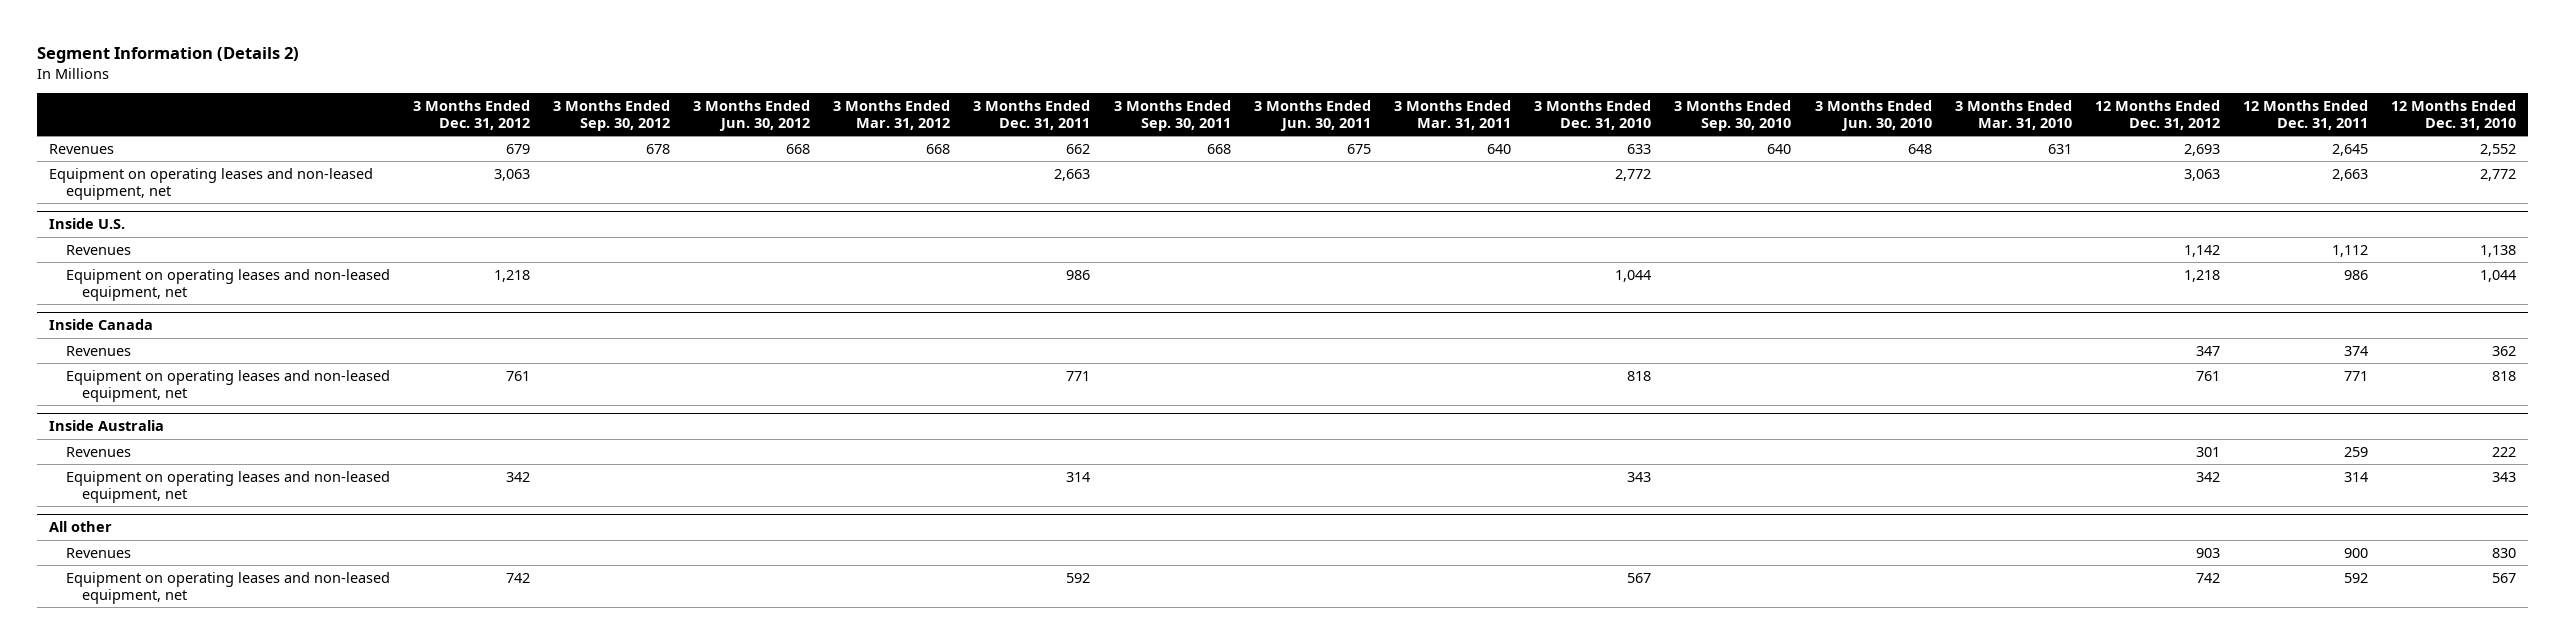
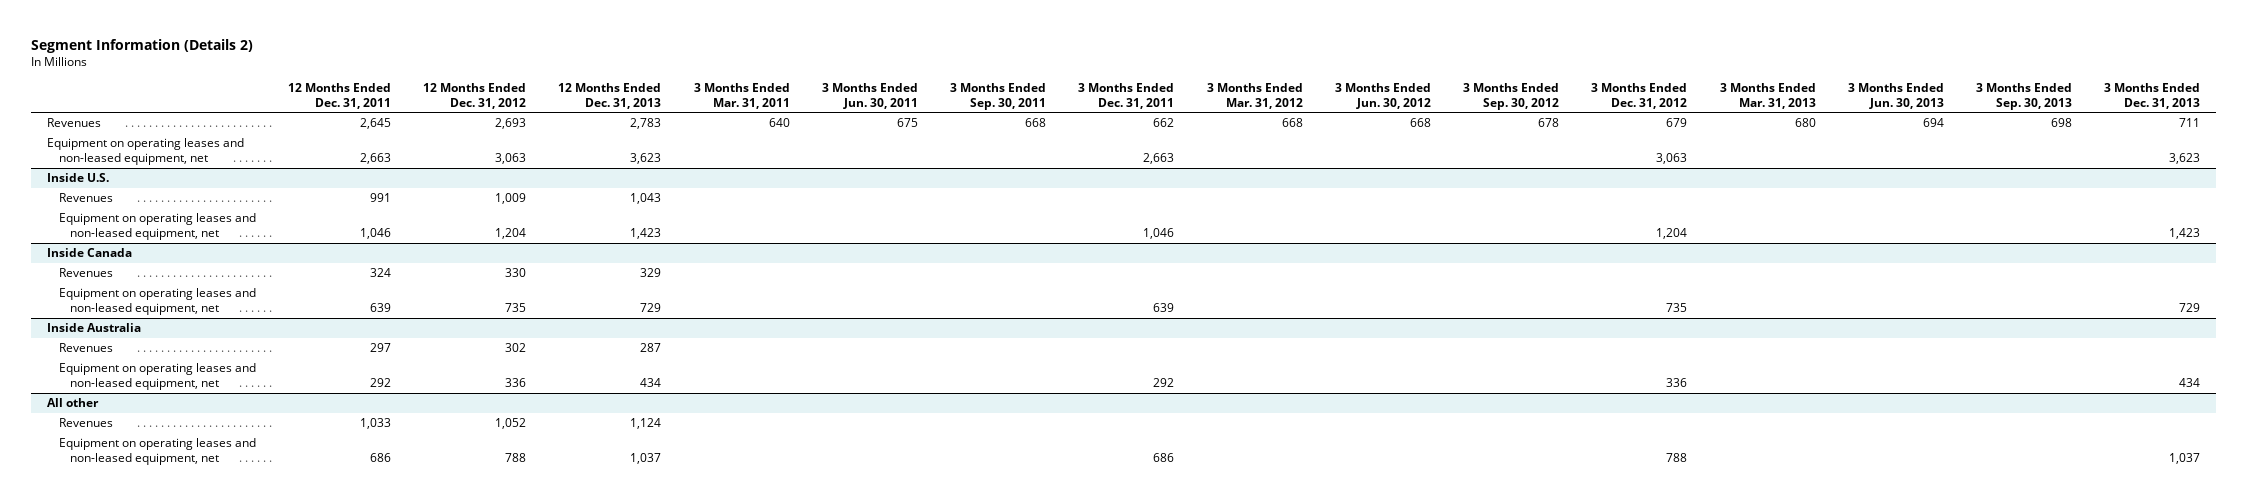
[1534,99,1652,130] 3 Months Ended Dec. 31, 2010 -> none
[1674,99,1792,131] 3 Months Ended Sep. 30, 2010 -> none
[1814,99,1932,131] 3 Months Ended Jun. 30, 2010 -> none
[1954,99,2072,130] 3 Months Ended Mar. 31, 2010 -> none
[2391,99,2517,130] 12 Months Ended Dec. 31, 2010 -> none
none -> [558,82,662,109] 12 Months Ended Dec. 31, 2013
none -> [1719,82,1816,109] 3 Months Ended Mar. 31, 2013
none -> [1847,82,1944,109] 3 Months Ended Jun. 30, 2013
none -> [1976,82,2073,110] 3 Months Ended Sep. 30, 2013
none -> [2104,82,2201,109] 3 Months Ended Dec. 31, 2013
[2183,244,2220,257] 1,142 -> [495,193,527,205] 1,009
[2332,244,2369,257] 1,112 -> [369,193,391,203] 991
[493,269,530,282] 1,218 -> [1656,227,1688,239] 1,204
[1066,269,1091,280] 986 -> [1143,227,1175,239] 1,046
[2183,269,2220,282] 1,218 -> [495,227,527,239] 1,204
[2344,269,2369,280] 986 -> [359,227,391,239] 1,046
[2195,345,2220,356] 347 -> [505,268,527,278] 330
[2344,345,2369,356] 374 -> [369,268,391,278] 324
[505,370,530,381] 761 -> [1666,302,1688,312] 735
[1066,370,1091,381] 771 -> [1153,302,1175,312] 639
[2195,370,2220,381] 761 -> [505,302,527,312] 735
[2344,370,2369,381] 771 -> [369,302,391,312] 639
[2195,446,2220,457] 301 -> [505,343,527,353] 302
[2344,446,2369,457] 259 -> [369,343,391,353] 297
[505,471,530,482] 342 -> [1666,377,1688,387] 336
[1066,471,1091,482] 314 -> [1153,377,1175,387] 292
[2195,471,2220,482] 342 -> [505,377,527,387] 336
[2344,471,2369,482] 314 -> [369,377,391,387] 292
[2195,547,2220,558] 903 -> [495,418,527,430] 1,052
[2344,547,2369,558] 900 -> [359,418,391,430] 1,033
[505,572,530,583] 742 -> [1666,452,1688,462] 788
[1066,572,1091,583] 592 -> [1153,452,1175,462] 686
[2195,572,2220,583] 742 -> [505,452,527,462] 788
[2344,572,2369,583] 592 -> [369,452,391,462] 686

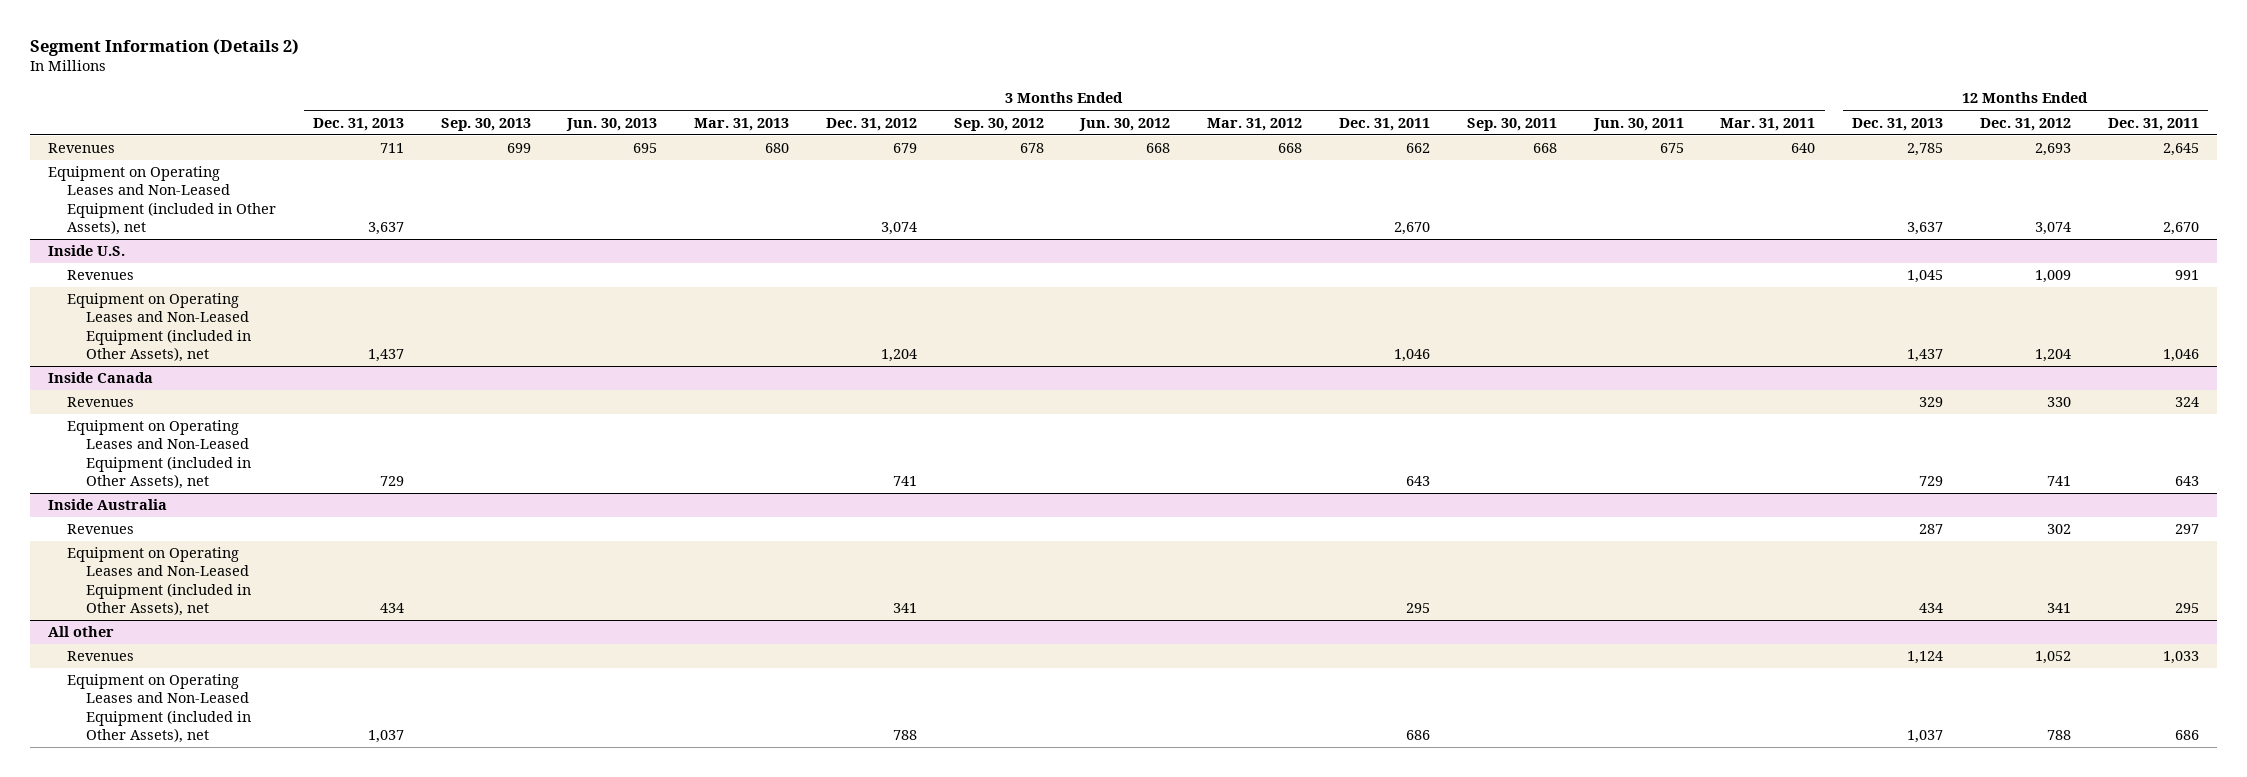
[630,118,662,130] 2,783 -> [1907,143,1944,157] 2,785
[1922,118,1944,128] 694 -> [633,143,658,154] 695
[2051,118,2073,128] 698 -> [506,143,531,154] 699
[47,138,245,165] Equipment on operating leases and non-leased equipment, net -> [48,166,277,235] Equipment on Operating Leases and Non-Leased Equipment (included in Other Assets), net
[359,152,391,164] 2,663 -> [2162,221,2199,235] 2,670
[495,152,527,164] 3,063 -> [2034,221,2071,235] 3,074
[630,152,662,164] 3,623 -> [1907,221,1944,235] 3,637
[1143,152,1175,164] 2,663 -> [1394,221,1431,235] 2,670
[1656,152,1688,164] 3,063 -> [880,221,917,235] 3,074
[2169,152,2201,164] 3,623 -> [367,221,404,235] 3,637
[630,193,662,205] 1,043 -> [1907,270,1944,284] 1,045
[58,213,256,240] Equipment on operating leases and non-leased equipment, net -> [67,293,252,362] Equipment on Operating Leases and Non-Leased Equipment (included in Other Assets), net
[630,227,662,239] 1,423 -> [1907,348,1944,362] 1,437
[2169,227,2201,239] 1,423 -> [367,348,404,362] 1,437
[58,288,256,315] Equipment on operating leases and non-leased equipment, net -> [67,420,252,489] Equipment on Operating Leases and Non-Leased Equipment (included in Other Assets), net
[369,302,391,312] 639 -> [2174,475,2199,486] 643
[505,302,527,312] 735 -> [2046,475,2071,486] 741
[1153,302,1175,312] 639 -> [1406,475,1431,486] 643
[1666,302,1688,312] 735 -> [892,475,917,486] 741
[58,363,256,390] Equipment on operating leases and non-leased equipment, net -> [67,547,252,616] Equipment on Operating Leases and Non-Leased Equipment (included in Other Assets), net
[369,377,391,387] 292 -> [2174,602,2199,613] 295
[505,377,527,387] 336 -> [2046,602,2071,613] 341
[1153,377,1175,387] 292 -> [1406,602,1431,613] 295
[1666,377,1688,387] 336 -> [892,602,917,613] 341
[58,438,256,465] Equipment on operating leases and non-leased equipment, net -> [67,674,252,743] Equipment on Operating Leases and Non-Leased Equipment (included in Other Assets), net

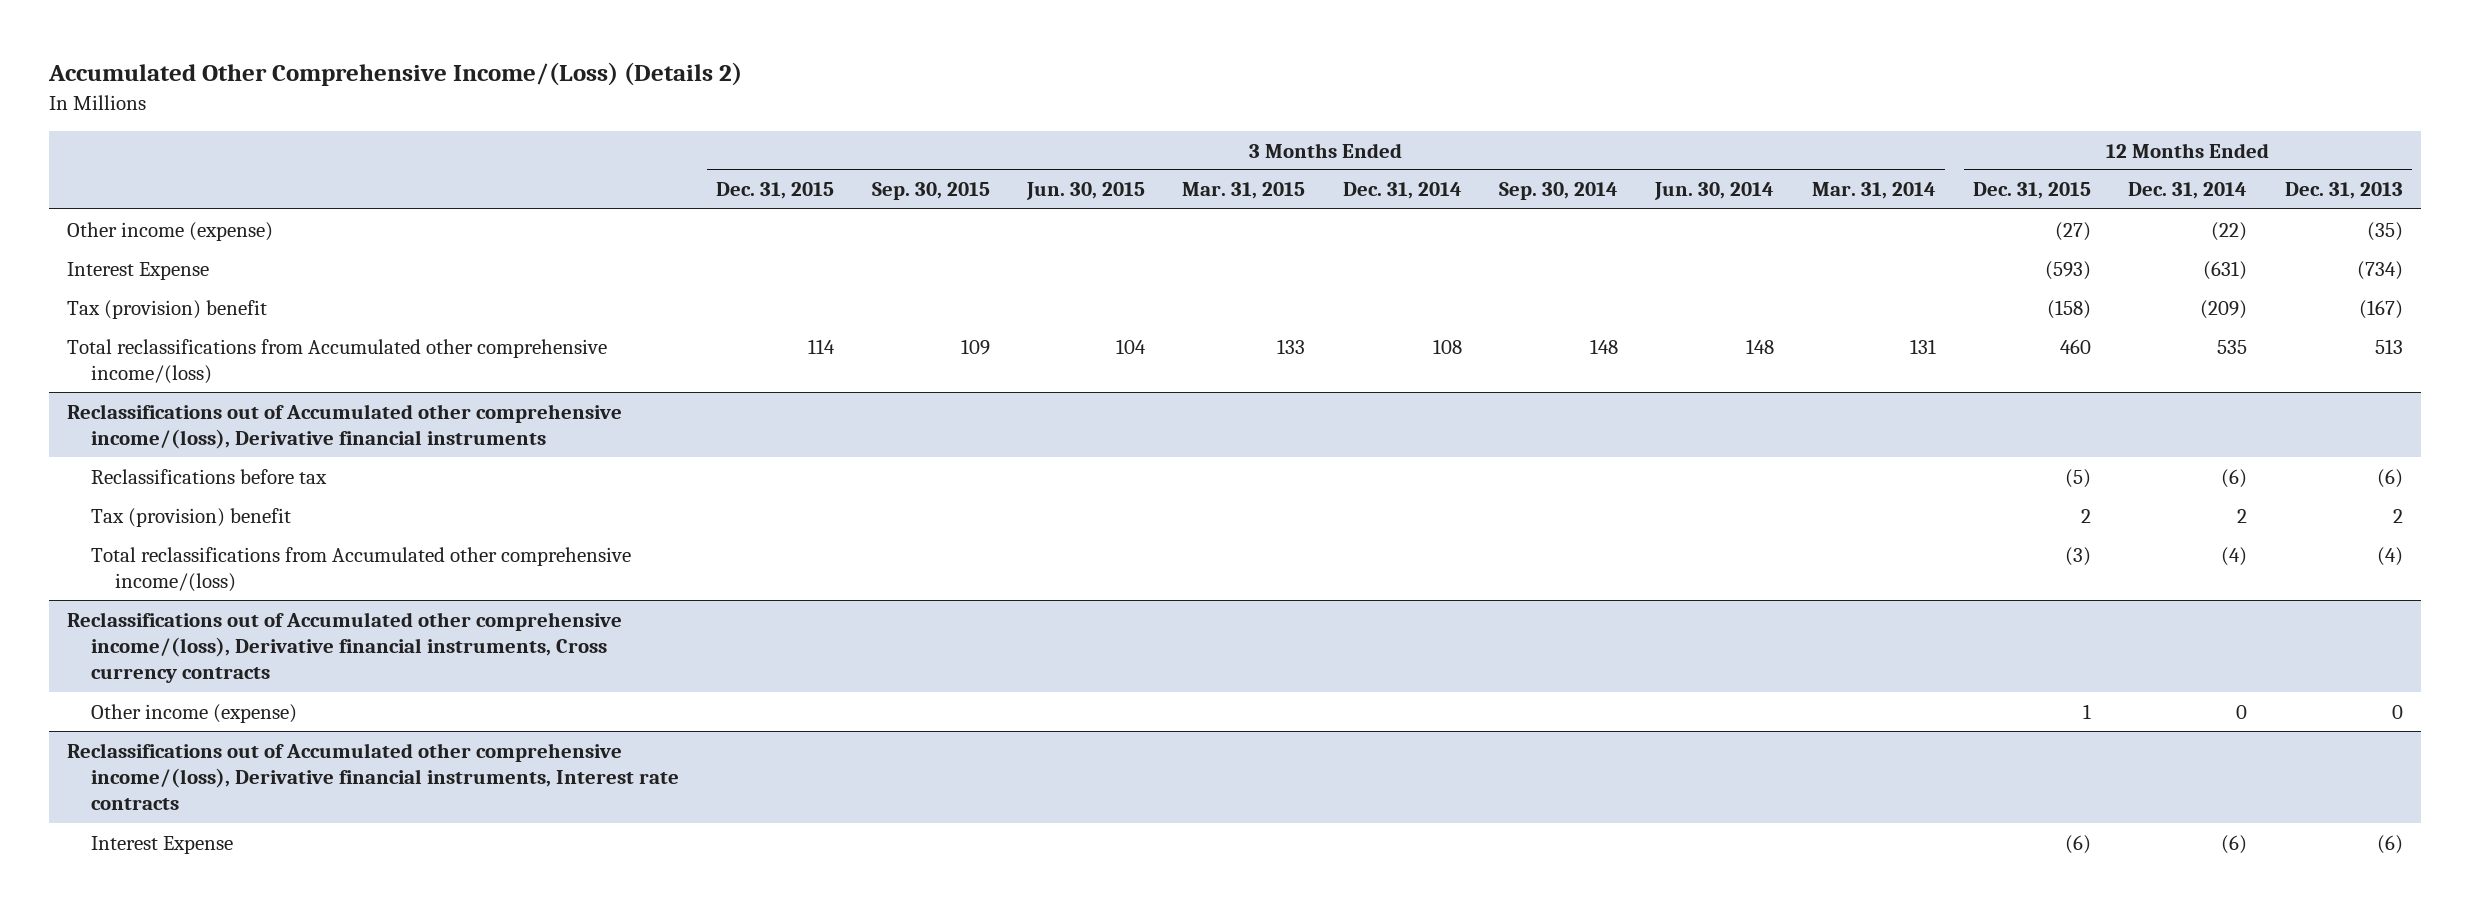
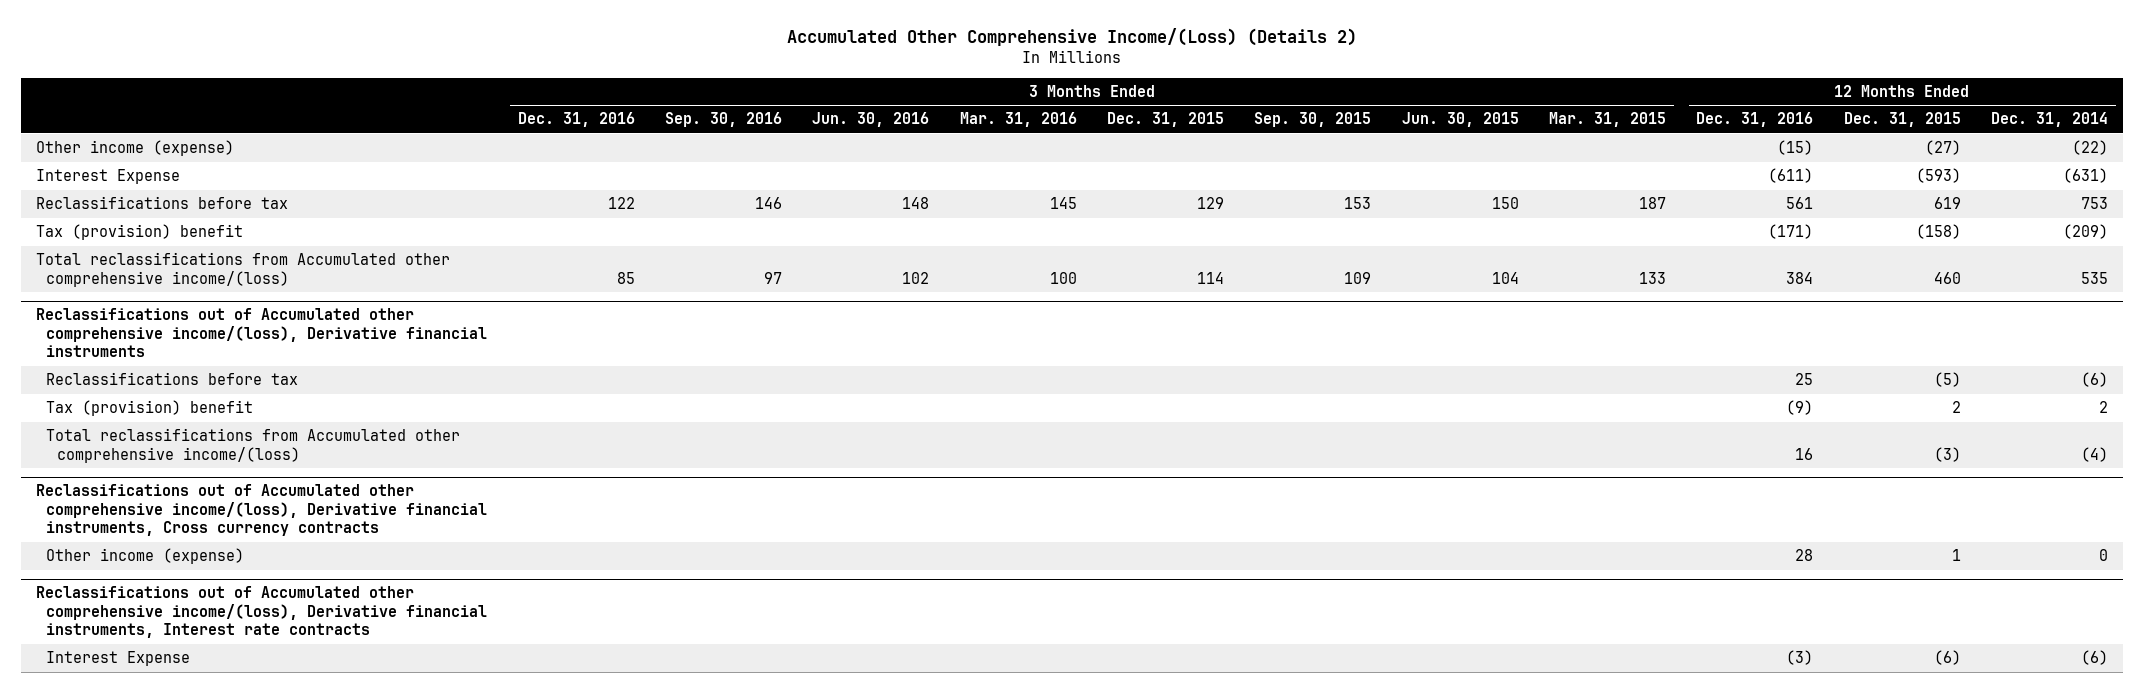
[1342,182,1462,200] Dec. 31, 2014 -> none
[1498,182,1618,201] Sep. 30, 2014 -> none
[1654,182,1775,201] Jun. 30, 2014 -> none
[1811,182,1936,200] Mar. 31, 2014 -> none
[2284,182,2403,200] Dec. 31, 2013 -> none
none -> [517,112,635,128] Dec. 31, 2016
none -> [664,112,782,128] Sep. 30, 2016
none -> [812,112,930,128] Jun. 30, 2016
none -> [959,112,1077,128] Mar. 31, 2016
none -> [1696,112,1814,128] Dec. 31, 2016
none -> [35,196,288,210] Reclassifications before tax

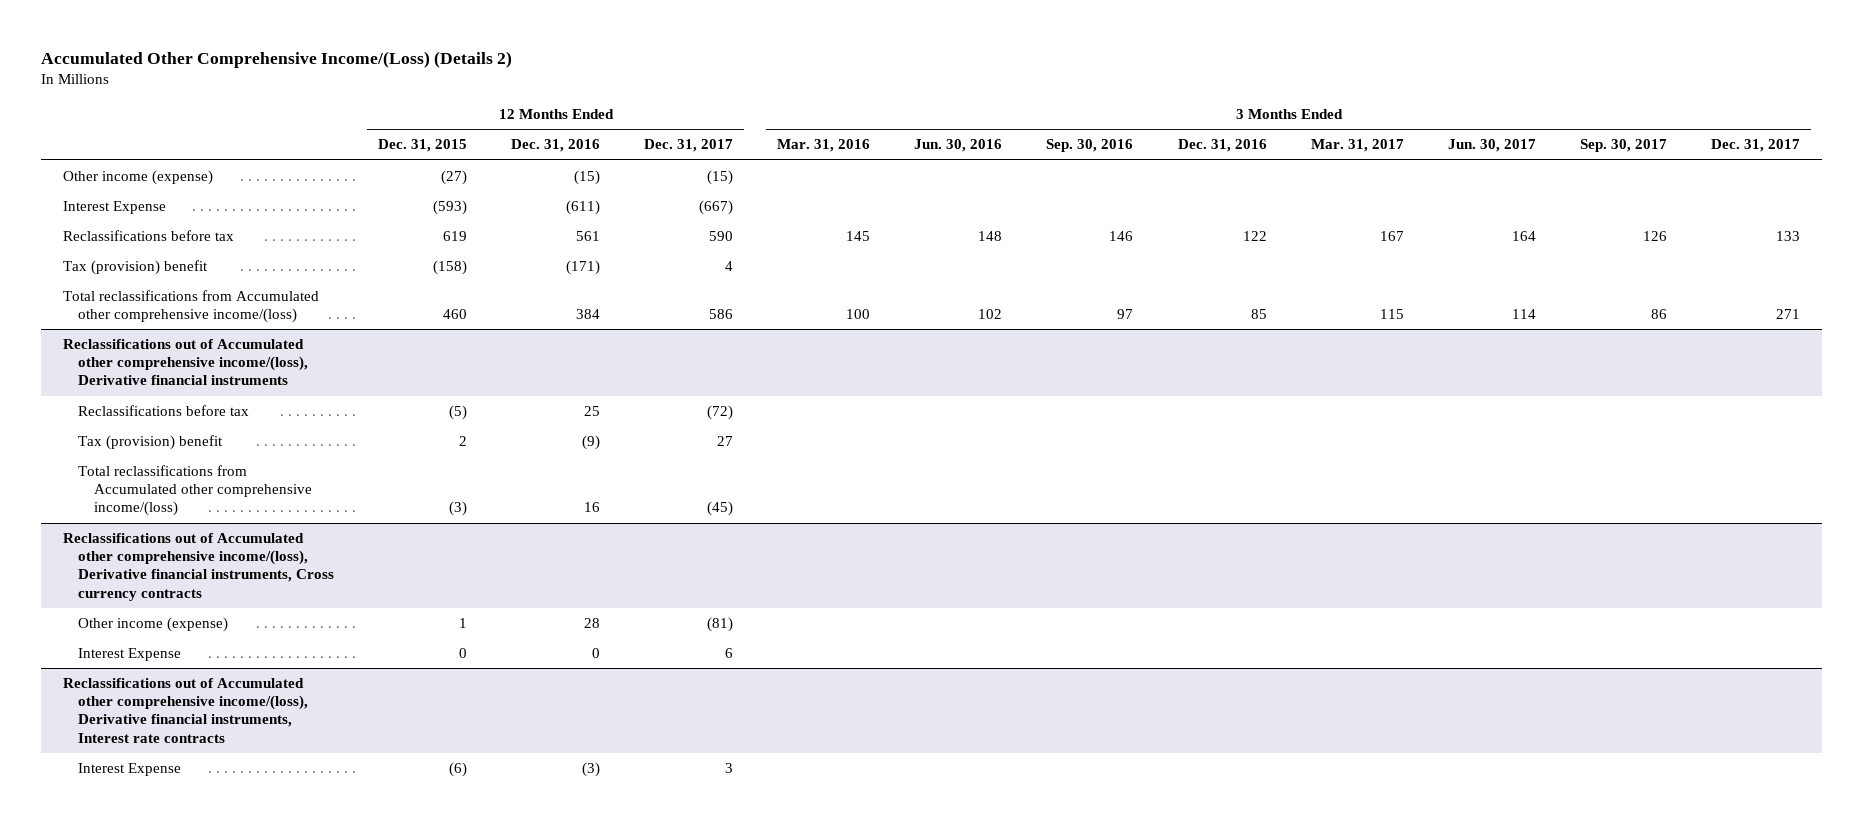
[1107,112,1225,128] Dec. 31, 2015 -> none
[1254,112,1372,128] Sep. 30, 2015 -> none
[1401,112,1519,128] Jun. 30, 2015 -> none
[1549,112,1667,128] Mar. 31, 2015 -> none
[1991,112,2109,128] Dec. 31, 2014 -> none
none -> [644,139,734,153] Dec. 31, 2017
none -> [1310,139,1404,153] Mar. 31, 2017
none -> [1447,139,1536,153] Jun. 30, 2017
none -> [1579,139,1667,153] Sep. 30, 2017
none -> [1710,139,1800,153] Dec. 31, 2017
none -> [78,647,182,661] Interest Expense

